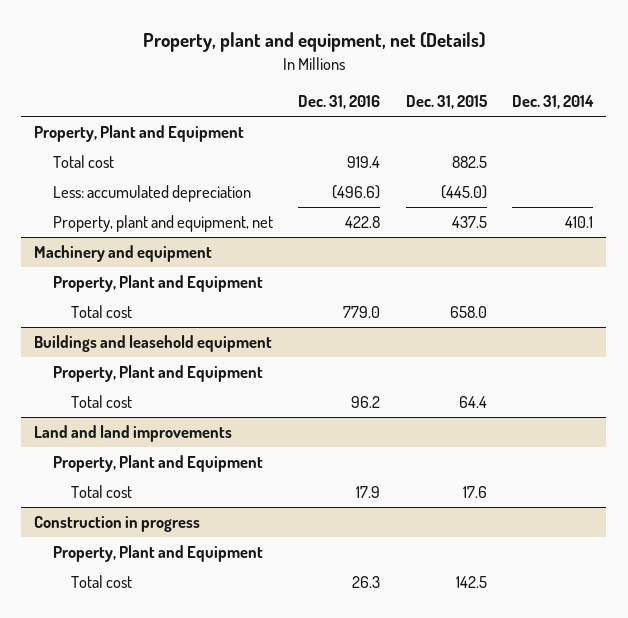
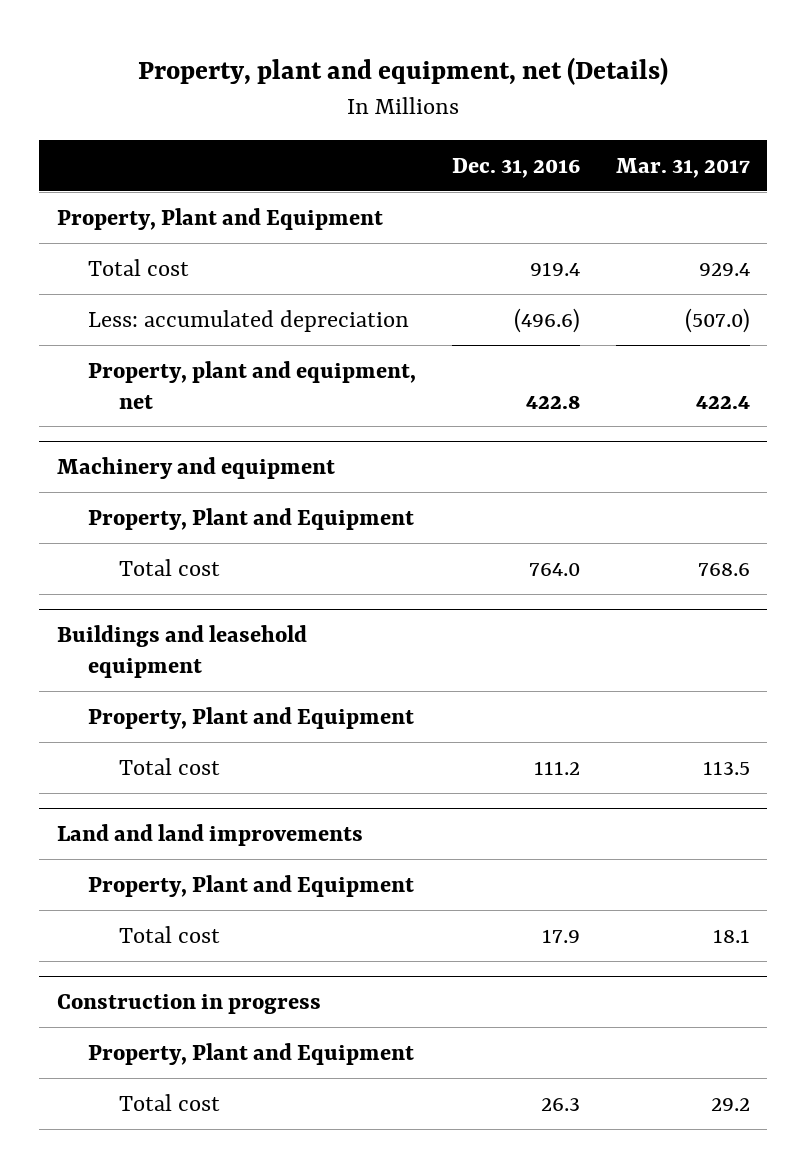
[405,95,488,110] Dec. 31, 2015 -> none
[512,95,595,110] Dec. 31, 2014 -> none
none -> [615,157,750,178] Mar. 31, 2017
[343,306,381,319] 779.0 -> [528,562,580,576] 764.0
[351,396,381,409] 96.2 -> [533,760,580,775] 111.2

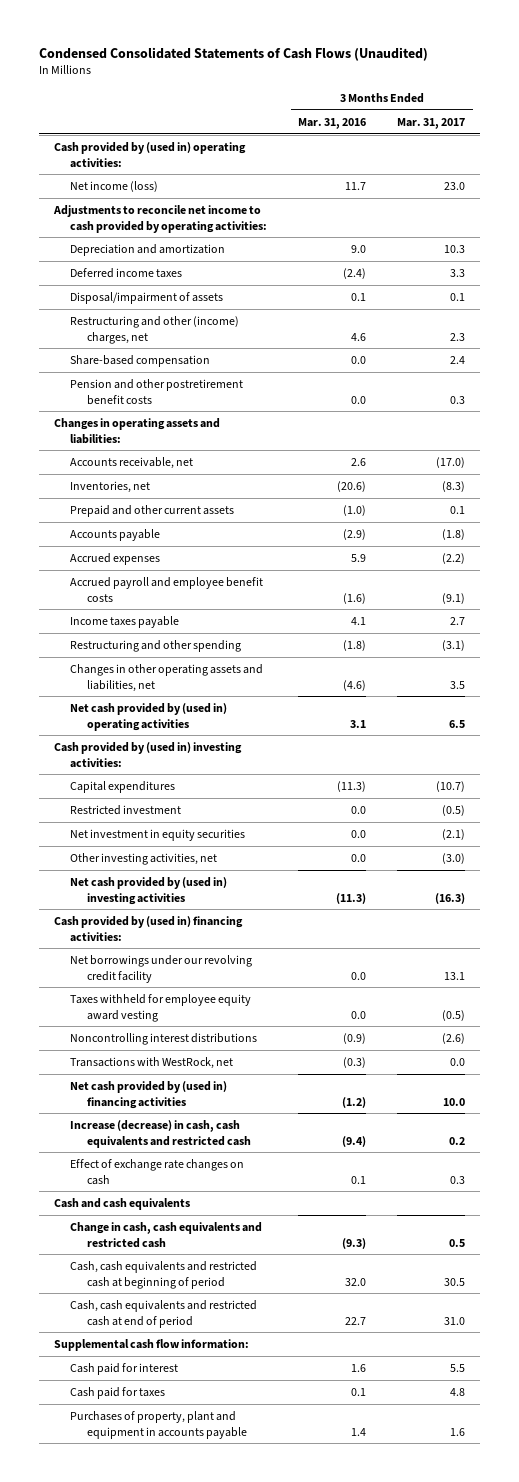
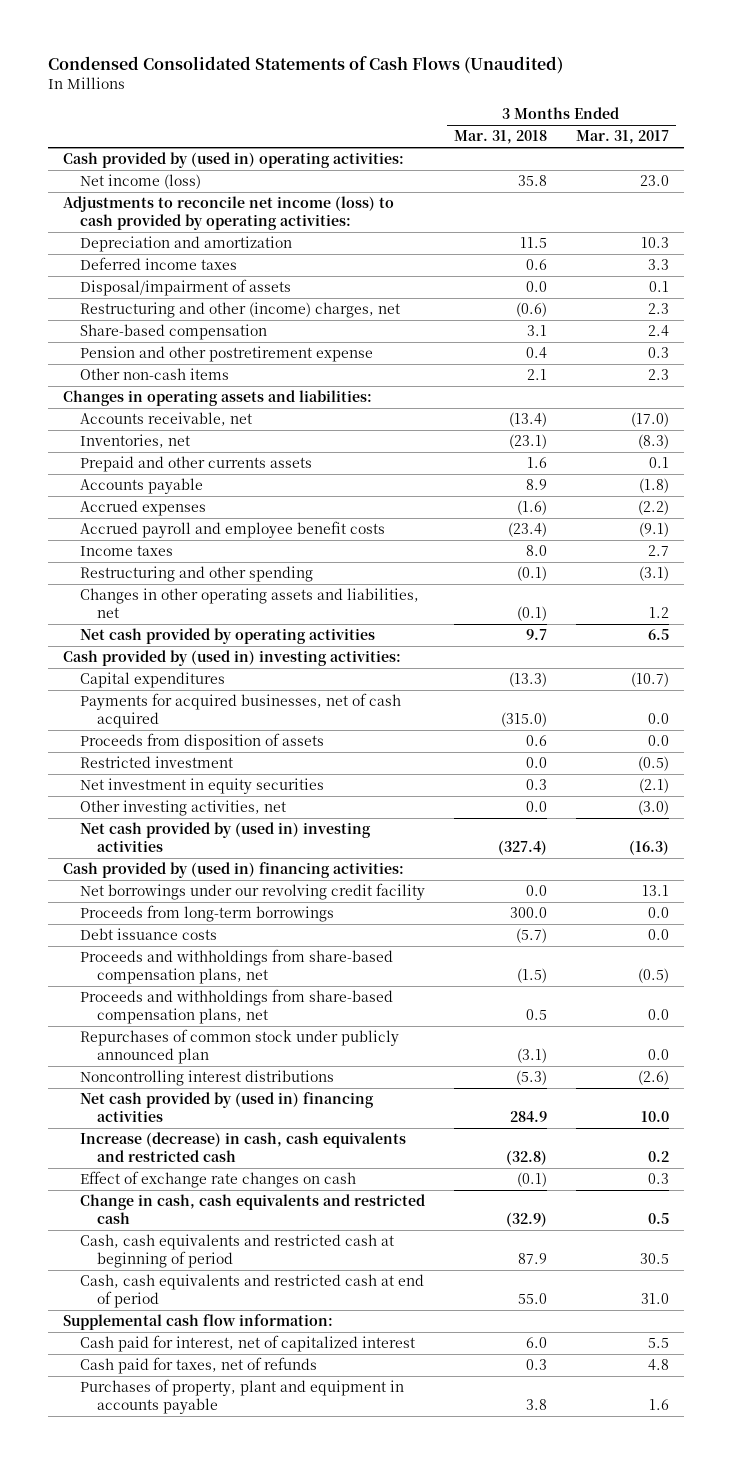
[298,117,367,129] Mar. 31, 2016 -> none
none -> [453,130,547,145] Mar. 31, 2018
[53,204,268,233] Adjustments to reconcile net income to cash provided by operating activities: -> [62,196,394,230] Adjustments to reconcile net income (loss) to cash provided by operating activities:
[70,378,244,405] Pension and other postretirement benefit costs -> [79,346,373,363] Pension and other postretirement expense
none -> [79,368,229,381] Other non-cash items
[70,504,235,517] Prepaid and other current assets -> [79,456,312,473] Prepaid and other currents assets
[70,615,180,628] Income taxes payable -> [79,545,173,557] Income taxes
[449,680,465,689] 3.5 -> [649,606,670,618] 1.2
[70,702,228,731] Net cash provided by (used in) operating activities -> [79,628,375,645] Net cash provided by operating activities
none -> [79,693,401,728] Payments for acquired businesses, net of cash acquired
none -> [79,733,324,751] Proceeds from disposition of assets
none -> [79,905,334,923] Proceeds from long-term borrowings
none -> [79,928,217,941] Debt issuance costs
[70,993,252,1022] Taxes withheld for employee equity award vesting -> [79,949,393,984] Proceeds and withholdings from share-based compensation plans, net
none -> [79,989,393,1024] Proceeds and withholdings from share-based compensation plans, net
none -> [79,1029,399,1064] Repurchases of common stock under publicly announced plan
[70,1056,234,1069] Transactions with WestRock, net -> none
[54,1197,191,1210] Cash and cash equivalents -> none
[70,1362,179,1375] Cash paid for interest -> [79,1335,415,1353] Cash paid for interest, net of capitalized interest
[70,1386,166,1399] Cash paid for taxes -> [79,1357,317,1375] Cash paid for taxes, net of refunds

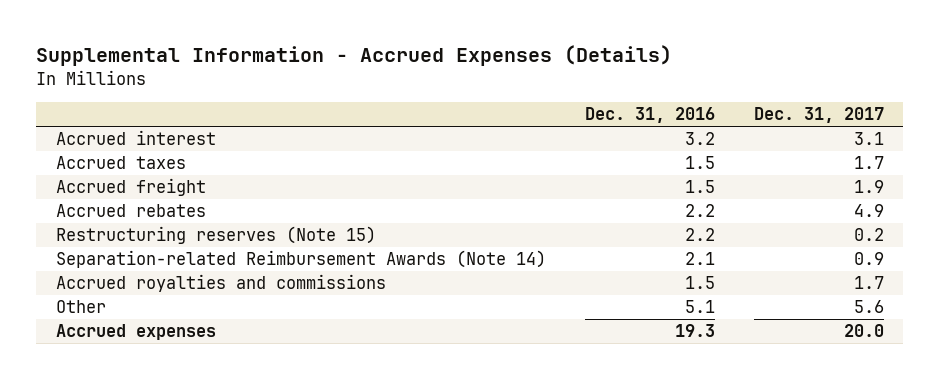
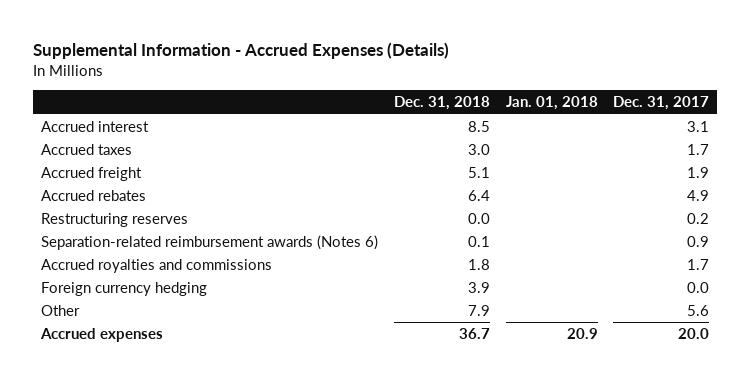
[584,107,715,124] Dec. 31, 2016 -> none
none -> [393,96,490,111] Dec. 31, 2018
none -> [505,96,598,111] Jan. 01, 2018
[55,226,376,245] Restructuring reserves (Note 15) -> [40,212,188,227] Restructuring reserves
[55,250,546,269] Separation-related Reimbursement Awards (Note 14) -> [40,234,378,250] Separation-related reimbursement awards (Notes 6)
none -> [40,281,207,296] Foreign currency hedging

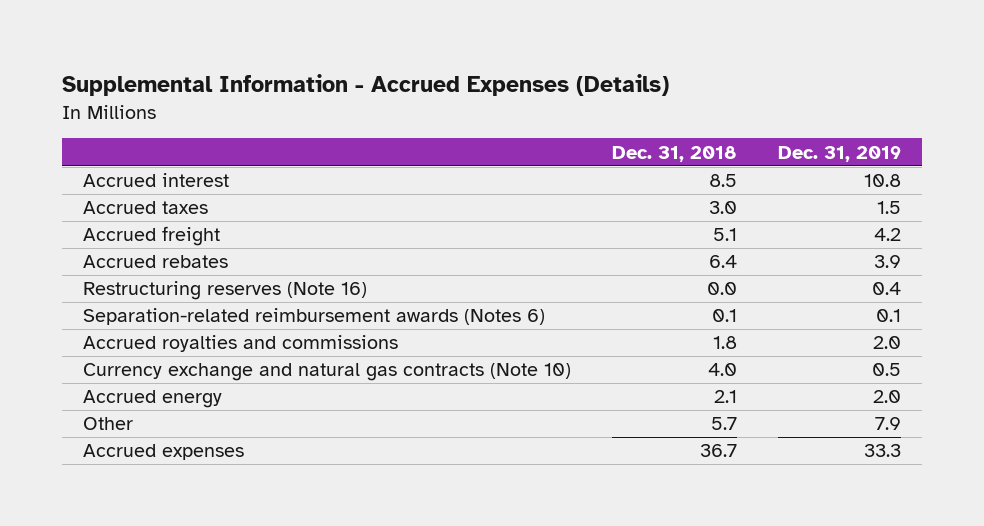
[505,96,598,111] Jan. 01, 2018 -> none
[613,96,710,111] Dec. 31, 2017 -> none
none -> [778,145,902,162] Dec. 31, 2019
[40,212,188,227] Restructuring reserves -> [82,281,367,301] Restructuring reserves (Note 16)
[40,281,207,296] Foreign currency hedging -> none
none -> [82,363,571,382] Currency exchange and natural gas contracts (Note 10)
none -> [82,390,222,409] Accrued energy
[467,304,490,316] 7.9 -> [711,417,738,431] 5.7

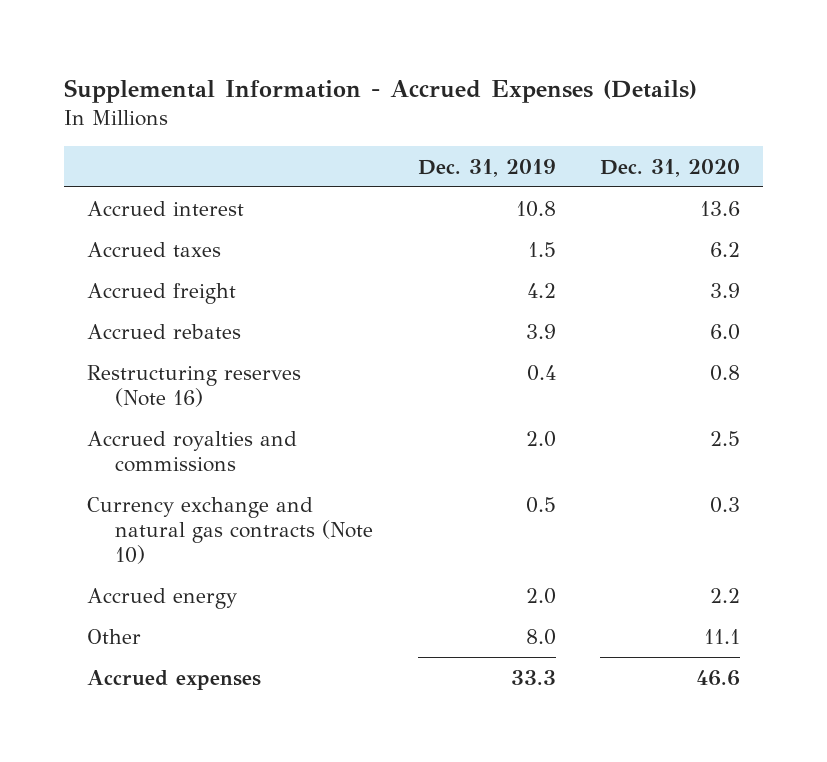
[612,145,738,162] Dec. 31, 2018 -> none
none -> [600,158,741,177] Dec. 31, 2020
[82,308,545,326] Separation-related reimbursement awards (Notes 6) -> none
[875,417,902,431] 7.9 -> [525,628,556,645] 8.0

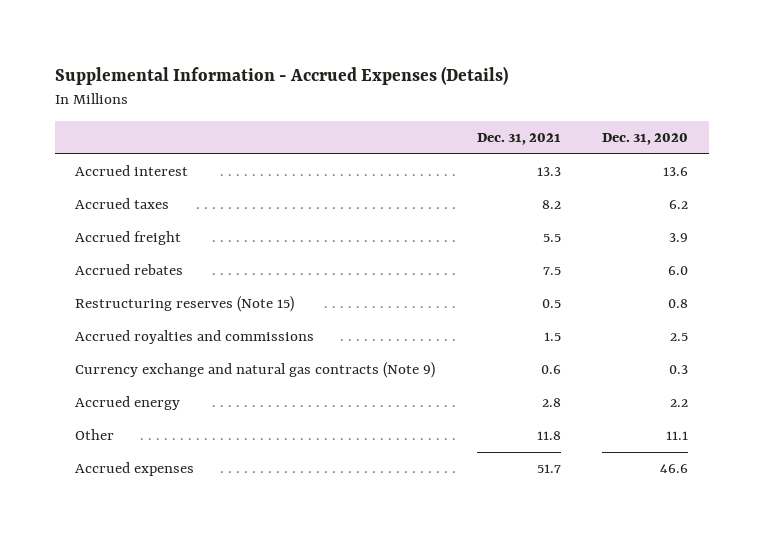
[417,158,556,177] Dec. 31, 2019 -> none
none -> [476,133,561,146] Dec. 31, 2021
[86,364,301,407] Restructuring reserves (Note 16) -> [75,296,295,313] Restructuring reserves (Note 15)
[86,496,374,565] Currency exchange and natural gas contracts (Note 10) -> [75,362,436,379] Currency exchange and natural gas contracts (Note 9)

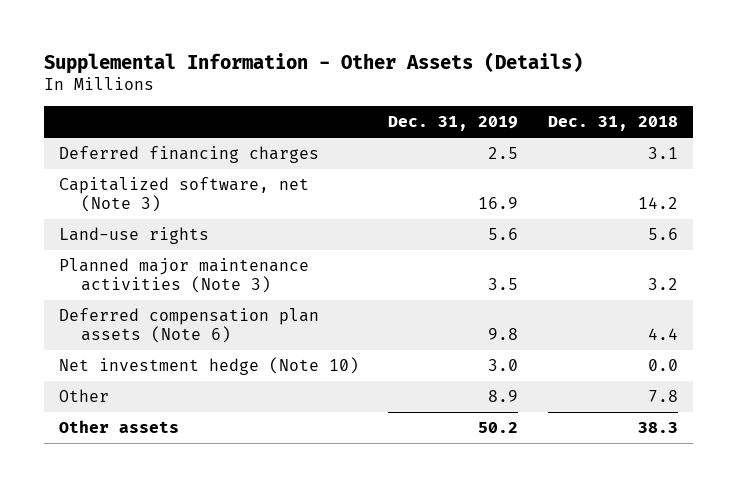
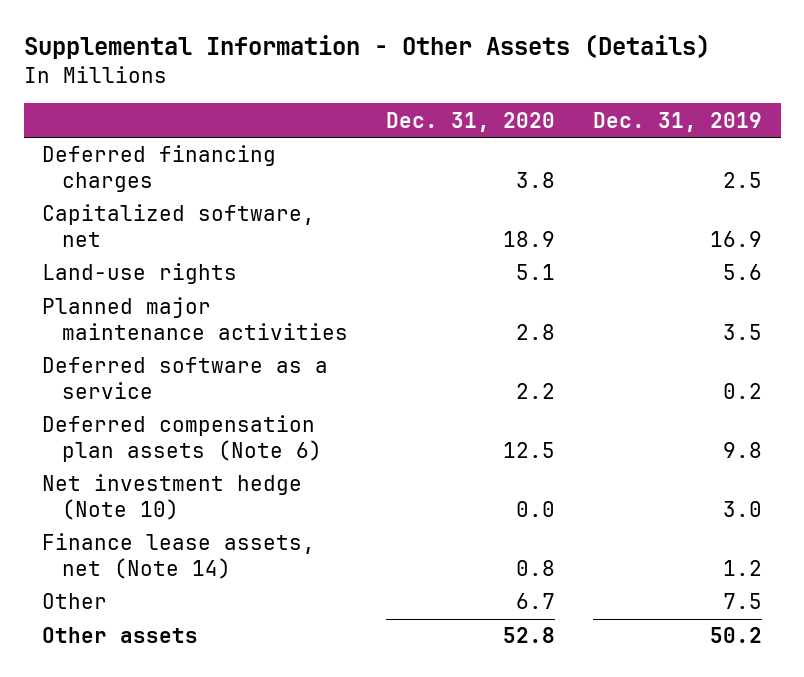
[547,116,678,132] Dec. 31, 2018 -> none
none -> [385,111,555,132] Dec. 31, 2020
[58,177,309,213] Capitalized software, net (Note 3) -> [42,204,316,247] Capitalized software, net
[58,258,309,294] Planned major maintenance activities (Note 3) -> [42,297,349,340] Planned major maintenance activities
none -> [42,357,329,399] Deferred software as a service
none -> [42,533,316,579] Finance lease assets, net (Note 14)
[488,390,519,403] 8.9 -> [722,593,762,610] 7.5

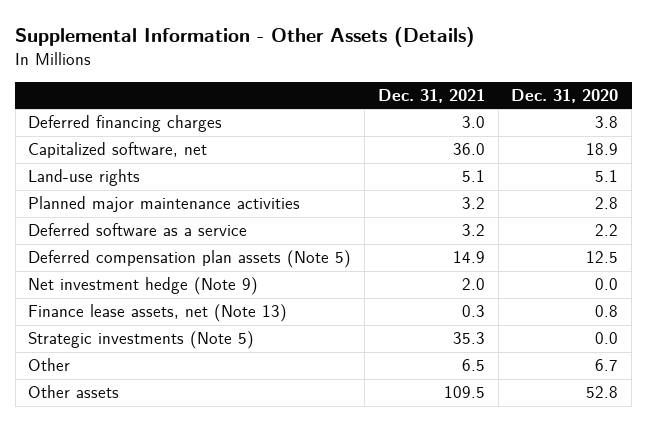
[592,111,762,132] Dec. 31, 2019 -> none
none -> [377,89,485,104] Dec. 31, 2021
[42,415,323,462] Deferred compensation plan assets (Note 6) -> [28,250,352,269] Deferred compensation plan assets (Note 5)
[42,474,303,520] Net investment hedge (Note 10) -> [28,277,259,296] Net investment hedge (Note 9)
[42,533,316,579] Finance lease assets, net (Note 14) -> [28,304,288,323] Finance lease assets, net (Note 13)
none -> [28,331,255,350] Strategic investments (Note 5)

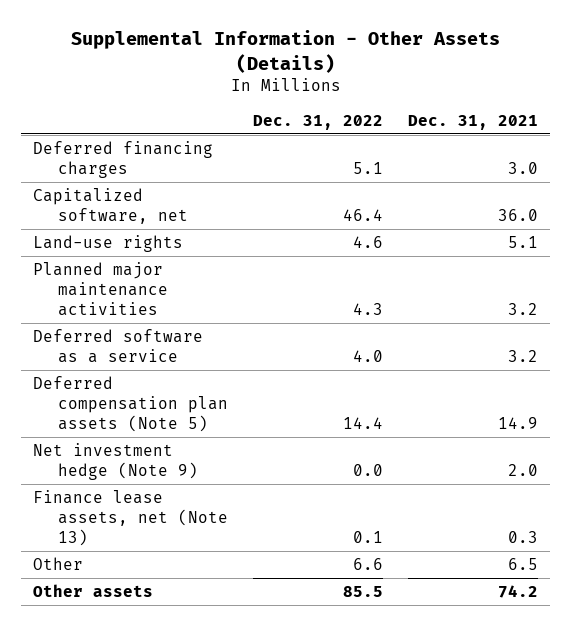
[511,89,619,104] Dec. 31, 2020 -> none
none -> [253,114,384,130] Dec. 31, 2022
[28,331,255,350] Strategic investments (Note 5) -> none
[443,386,485,399] 109.5 -> [497,585,538,599] 74.2

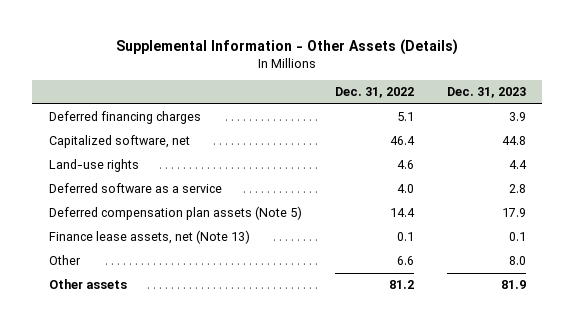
[407,114,538,130] Dec. 31, 2021 -> none
none -> [446,87,526,99] Dec. 31, 2023
[33,262,169,316] Planned major maintenance activities -> none
[33,443,199,480] Net investment hedge (Note 9) -> none
[343,586,384,598] 85.5 -> [388,280,414,290] 81.2

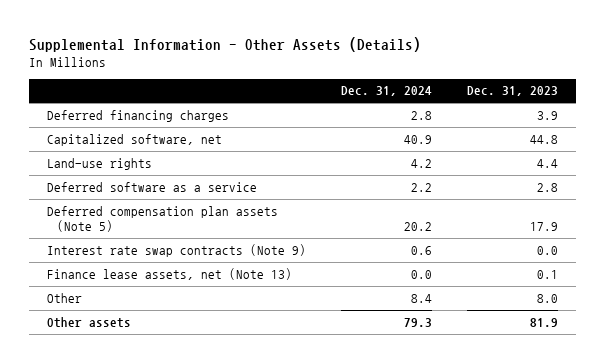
[334,87,414,99] Dec. 31, 2022 -> none
none -> [341,86,433,97] Dec. 31, 2024
none -> [46,243,306,257] Interest rate swap contracts (Note 9)

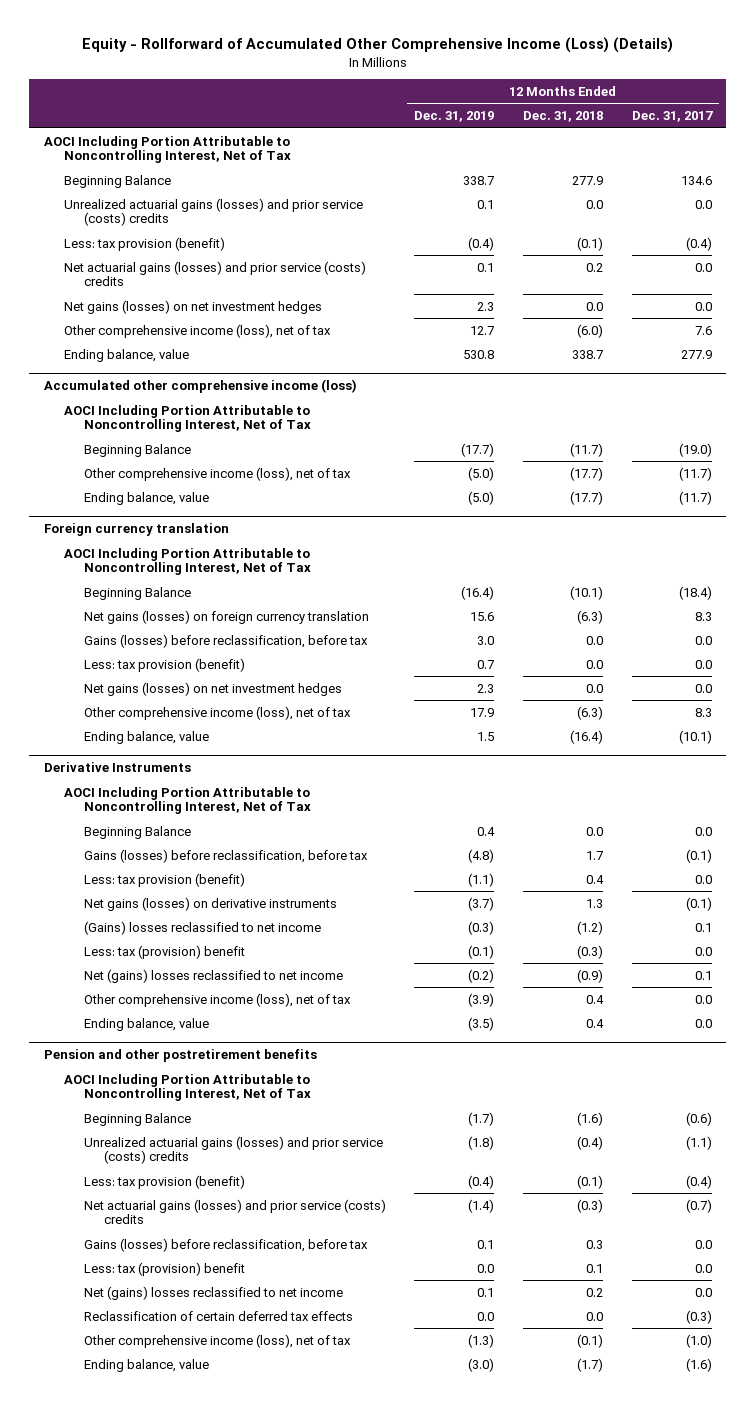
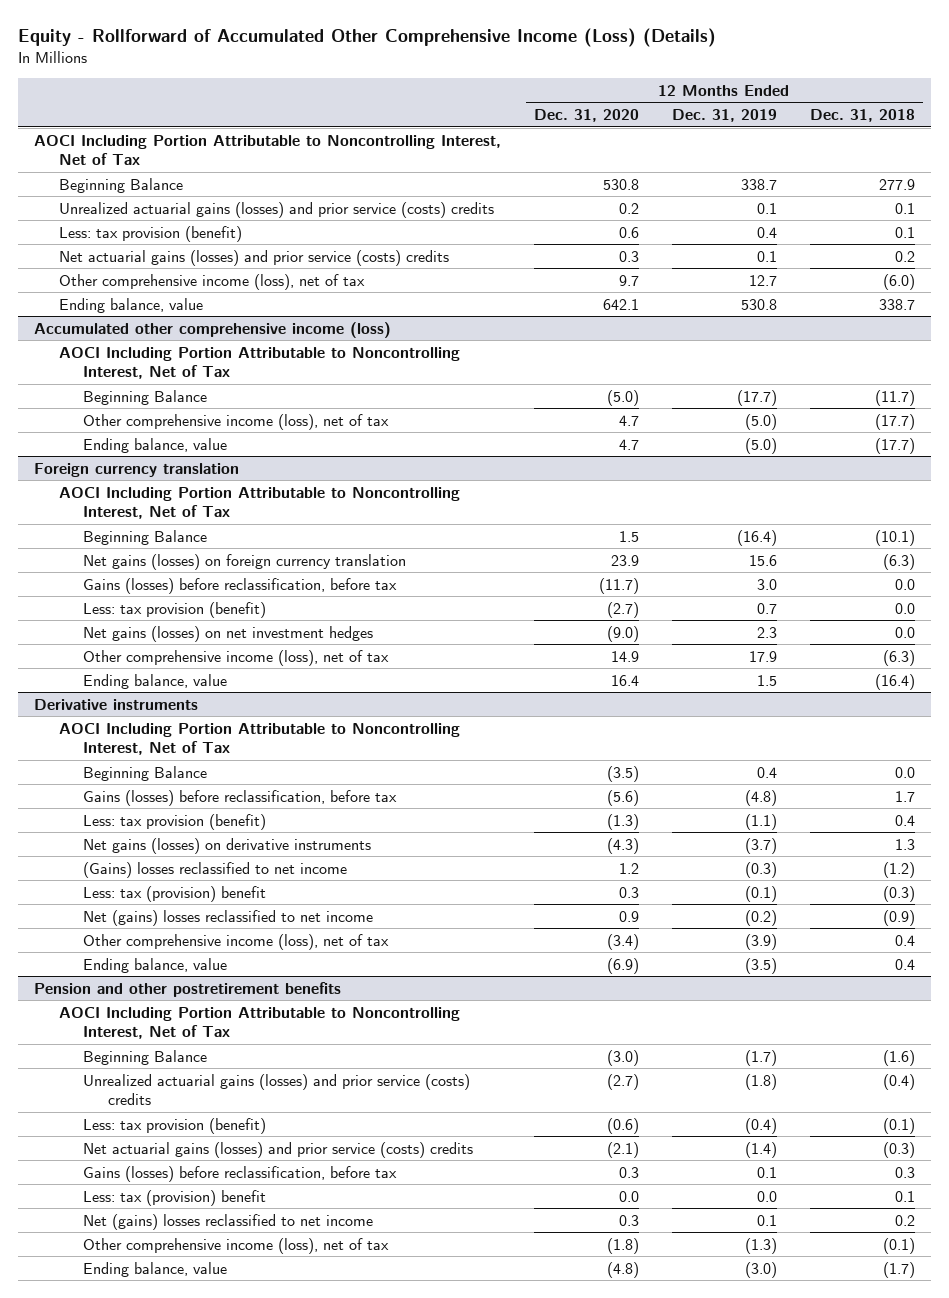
[631,111,713,123] Dec. 31, 2017 -> none
none -> [533,108,639,122] Dec. 31, 2020
[585,199,603,209] 0.0 -> [894,202,915,214] 0.1
[468,236,495,251] (0.4) -> [756,226,777,238] 0.4
[576,236,603,251] (0.1) -> [894,226,915,238] 0.1
[63,299,322,314] Net gains (losses) on net investment hedges -> none
[43,762,191,773] Derivative Instruments -> [34,698,199,710] Derivative instruments
[83,1310,353,1321] Reclassification of certain deferred tax effects -> none

